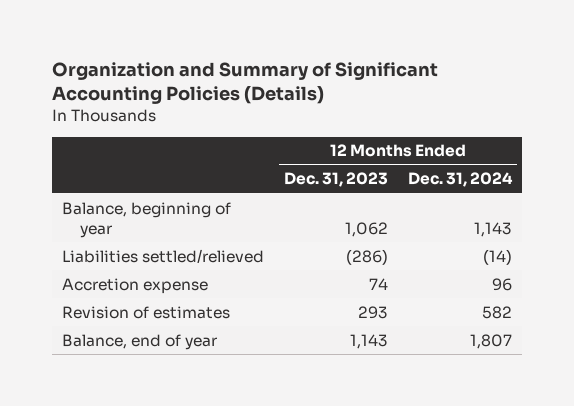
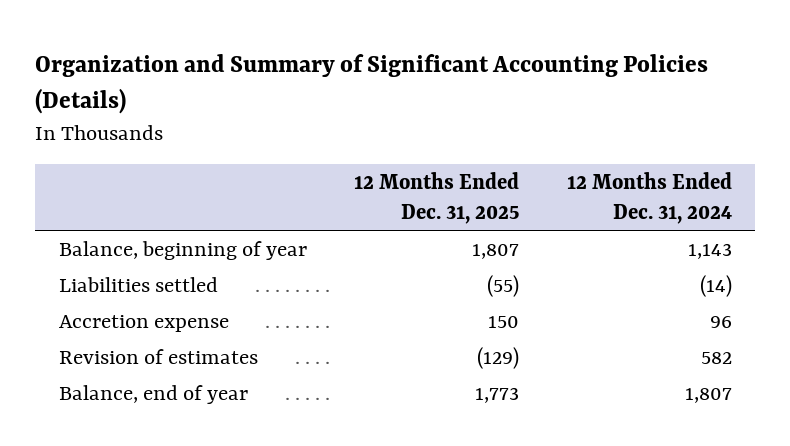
[283,172,388,188] Dec. 31, 2023 -> none
none -> [354,171,520,224] 12 Months Ended Dec. 31, 2025
[62,248,265,263] Liabilities settled/relieved -> [58,276,218,292] Liabilities settled

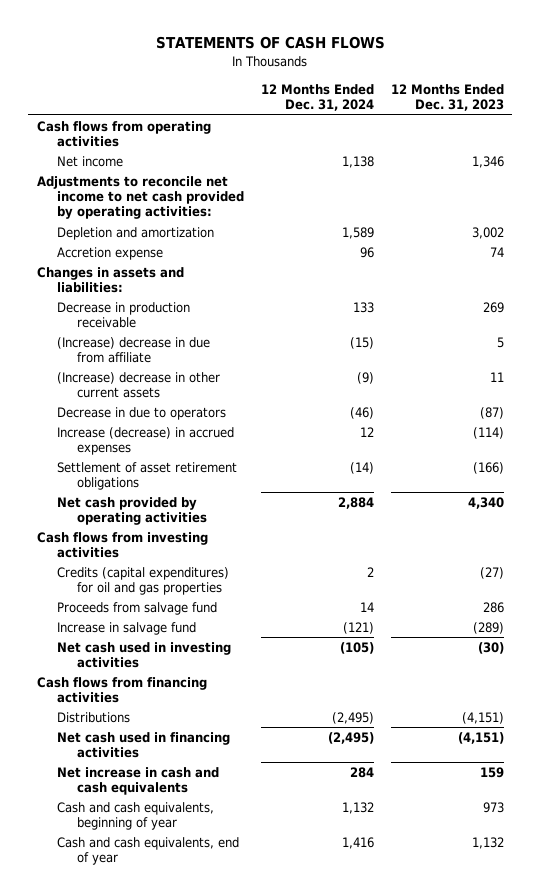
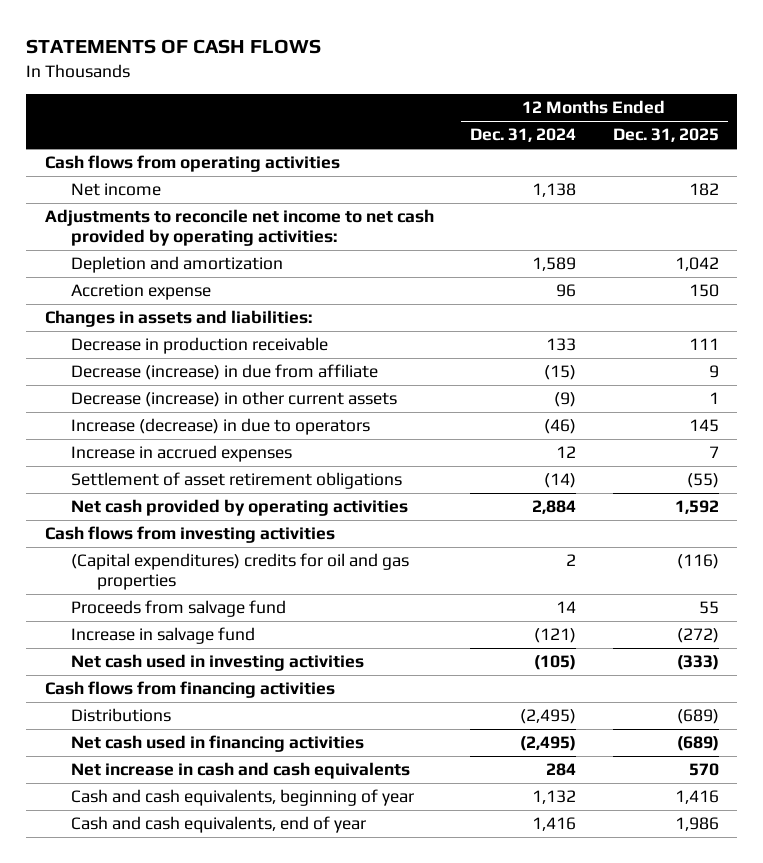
[390,83,504,112] 12 Months Ended Dec. 31, 2023 -> none
none -> [612,128,719,143] Dec. 31, 2025
[56,336,210,364] (Increase) decrease in due from affiliate -> [70,364,378,381] Decrease (increase) in due from affiliate
[56,371,220,399] (Increase) decrease in other current assets -> [70,391,397,408] Decrease (increase) in other current assets
[56,406,226,420] Decrease in due to operators -> [70,418,370,436] Increase (decrease) in due to operators
[56,426,234,456] Increase (decrease) in accrued expenses -> [70,445,292,463] Increase in accrued expenses
[56,566,229,596] Credits (capital expenditures) for oil and gas properties -> [70,553,409,591] (Capital expenditures) credits for oil and gas properties

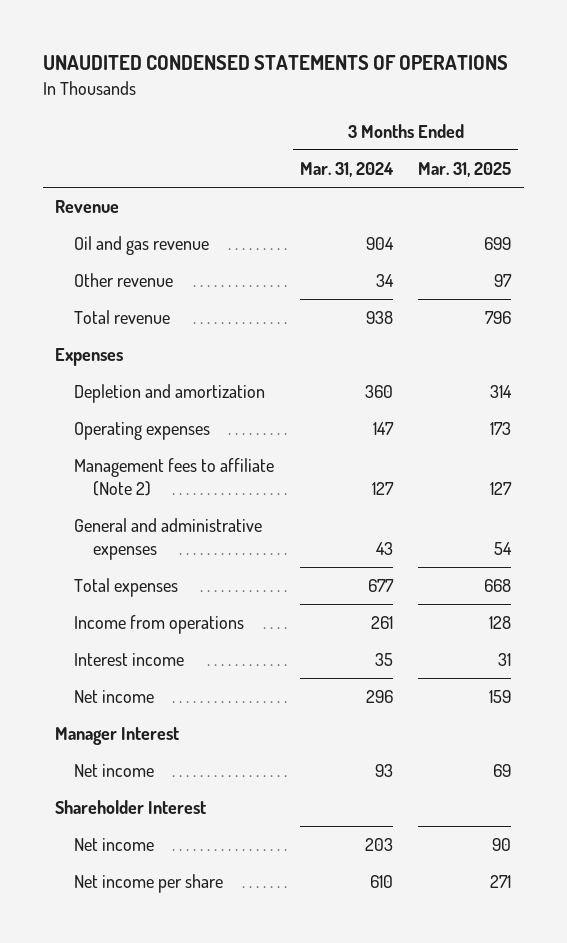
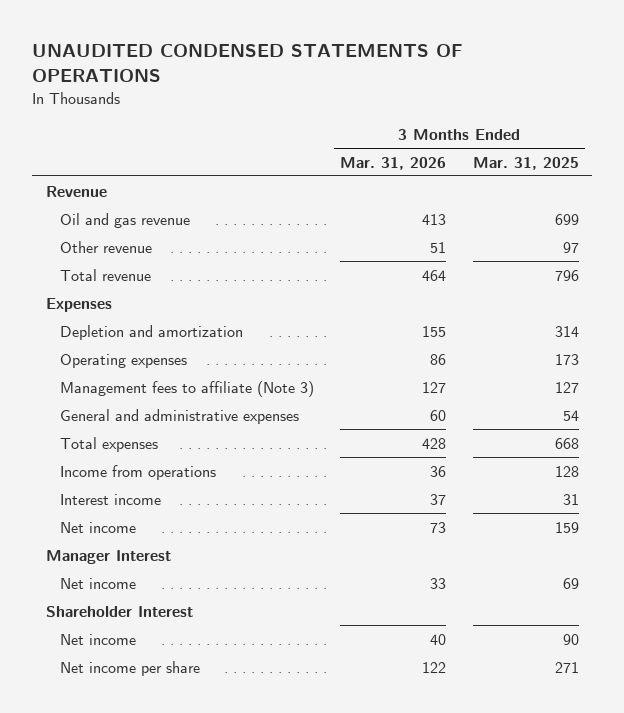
[299,161,394,177] Mar. 31, 2024 -> none
none -> [340,156,447,170] Mar. 31, 2026
[74,458,275,497] Management fees to affiliate (Note 2) -> [59,380,314,397] Management fees to affiliate (Note 3)

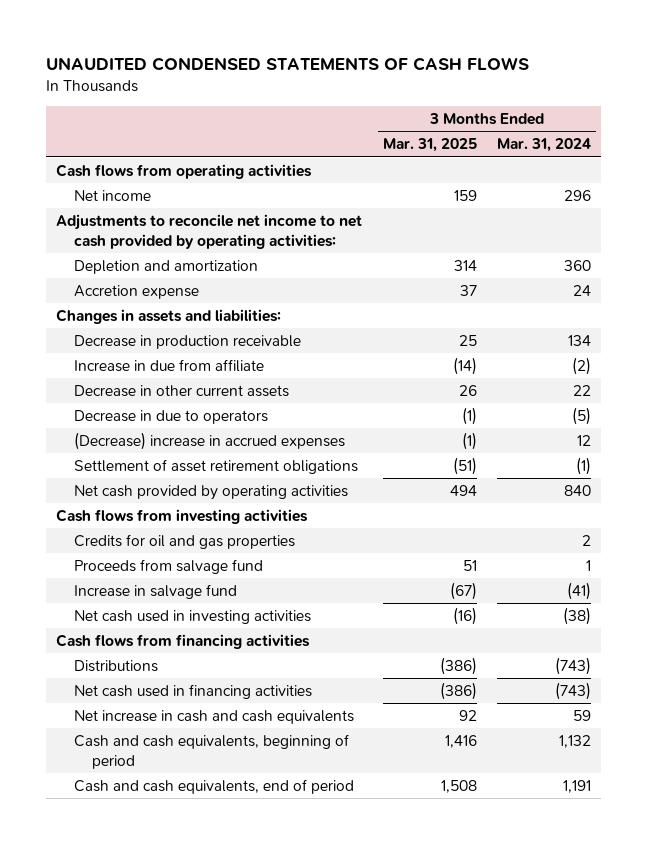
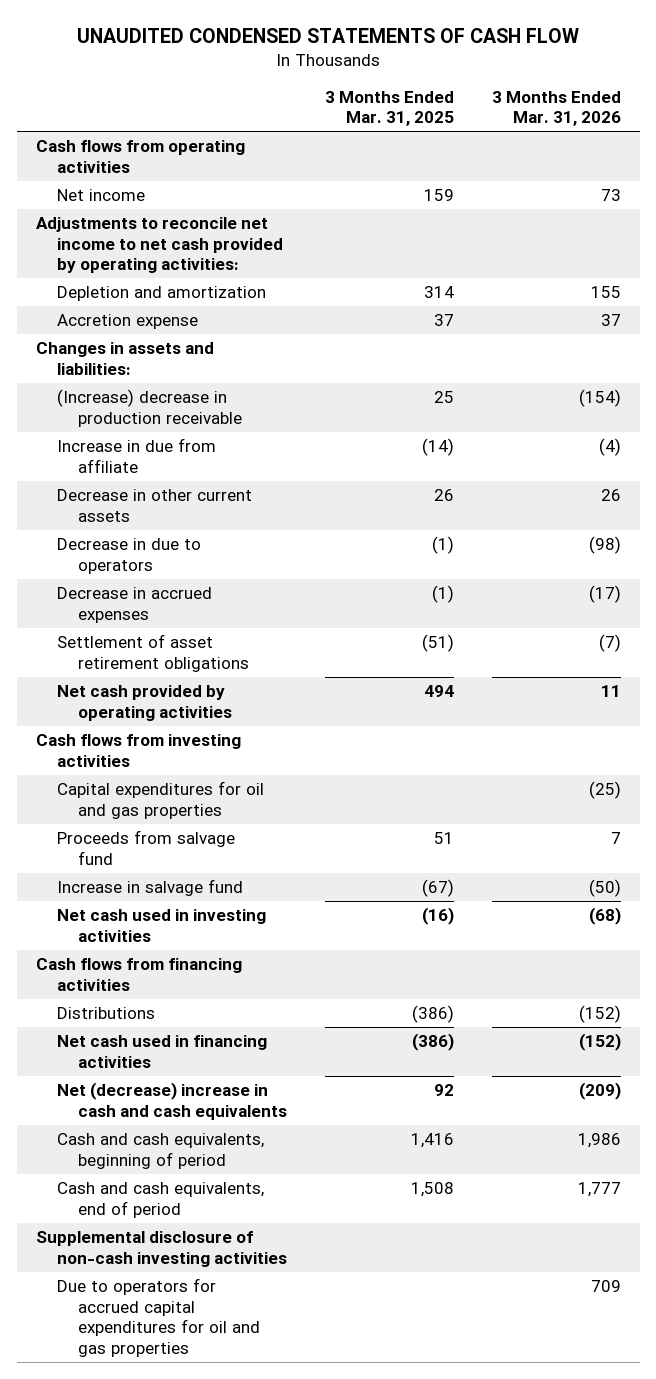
[45,56,529,71] UNAUDITED CONDENSED STATEMENTS OF CASH FLOWS -> [77,28,580,44] UNAUDITED CONDENSED STATEMENTS OF CASH FLOW
[497,138,592,153] Mar. 31, 2024 -> none
none -> [491,90,621,127] 3 Months Ended Mar. 31, 2026
[73,334,301,349] Decrease in production receivable -> [56,389,242,427] (Increase) decrease in production receivable
[73,431,345,450] (Decrease) increase in accrued expenses -> [56,587,212,623] Decrease in accrued expenses
[73,533,295,549] Credits for oil and gas properties -> [56,781,264,819] Capital expenditures for oil and gas properties
[73,709,354,724] Net increase in cash and cash equivalents -> [56,1082,287,1120] Net (decrease) increase in cash and cash equivalents
none -> [35,1231,287,1267] Supplemental disclosure of non-cash investing activities
none -> [56,1278,260,1357] Due to operators for accrued capital expenditures for oil and gas properties

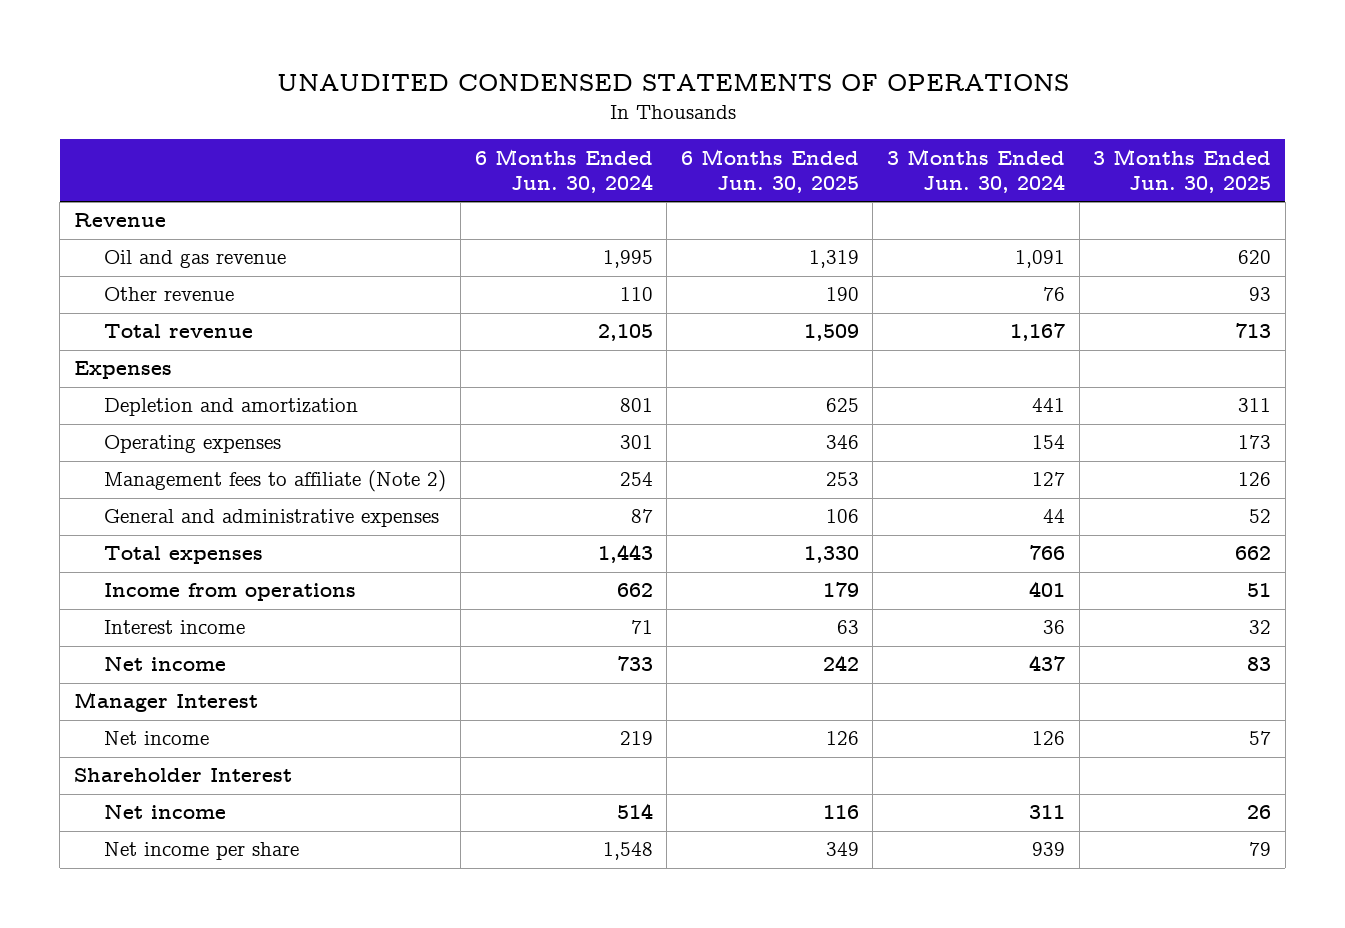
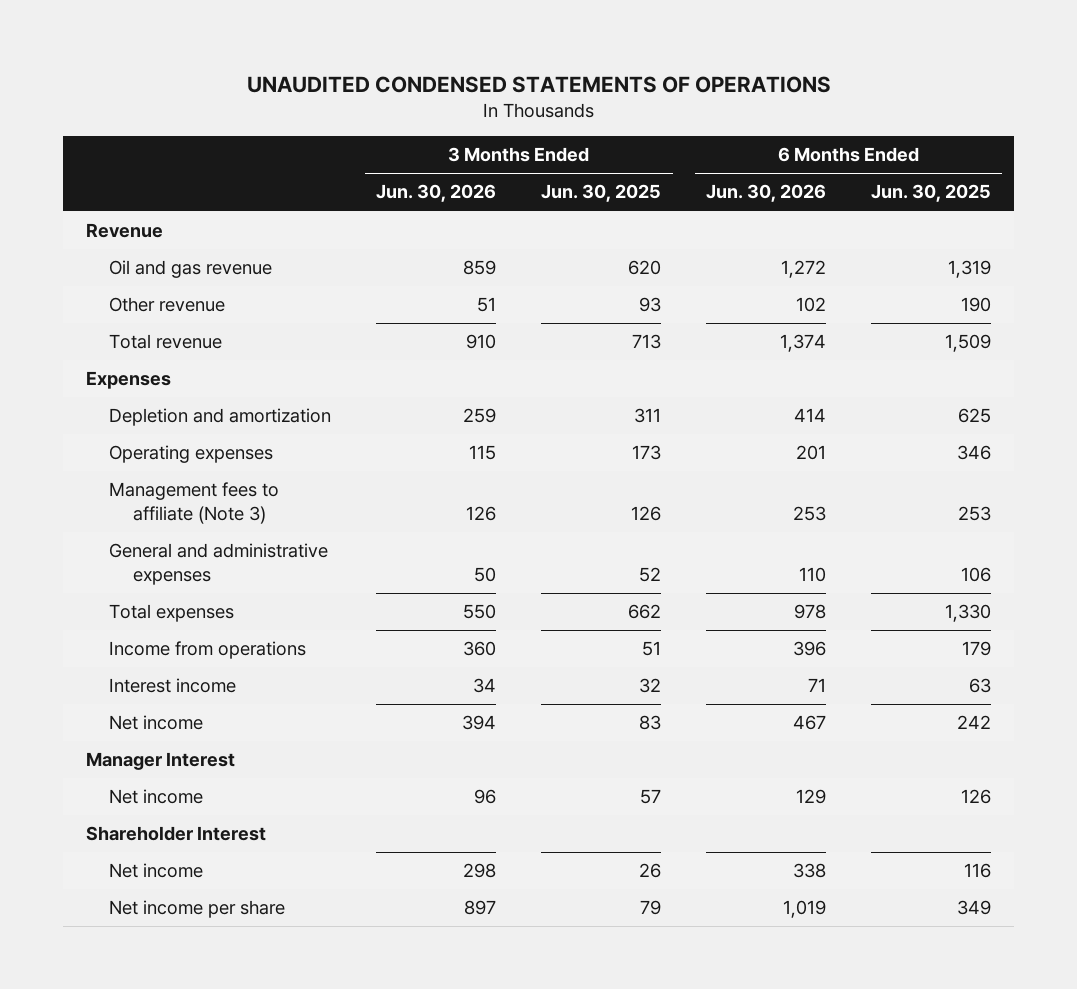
[474,148,653,194] 6 Months Ended Jun. 30, 2024 -> none
[887,148,1066,194] 3 Months Ended Jun. 30, 2024 -> none
none -> [376,184,497,203] Jun. 30, 2026
none -> [706,184,827,203] Jun. 30, 2026
[104,470,447,493] Management fees to affiliate (Note 2) -> [109,482,280,524] Management fees to affiliate (Note 3)

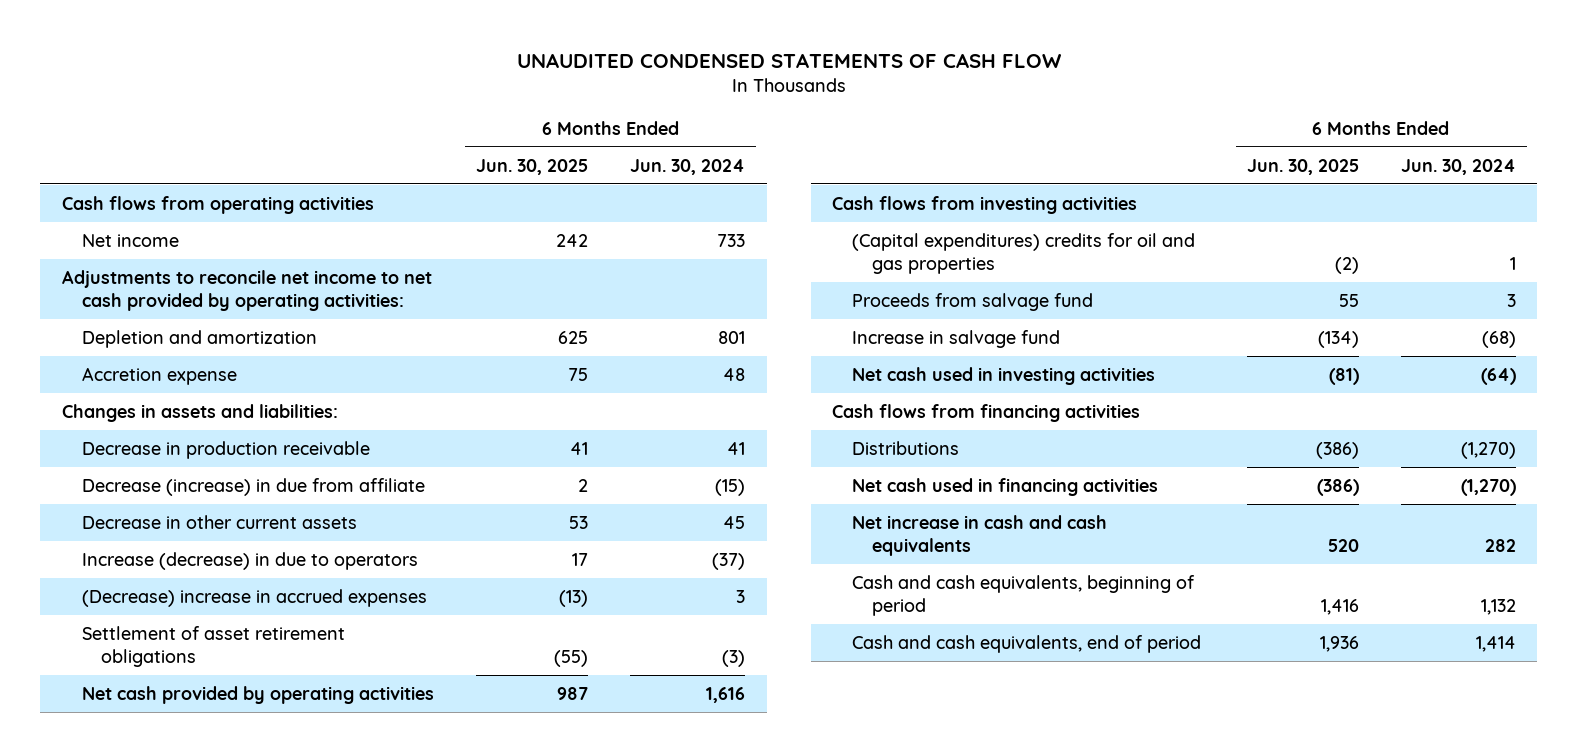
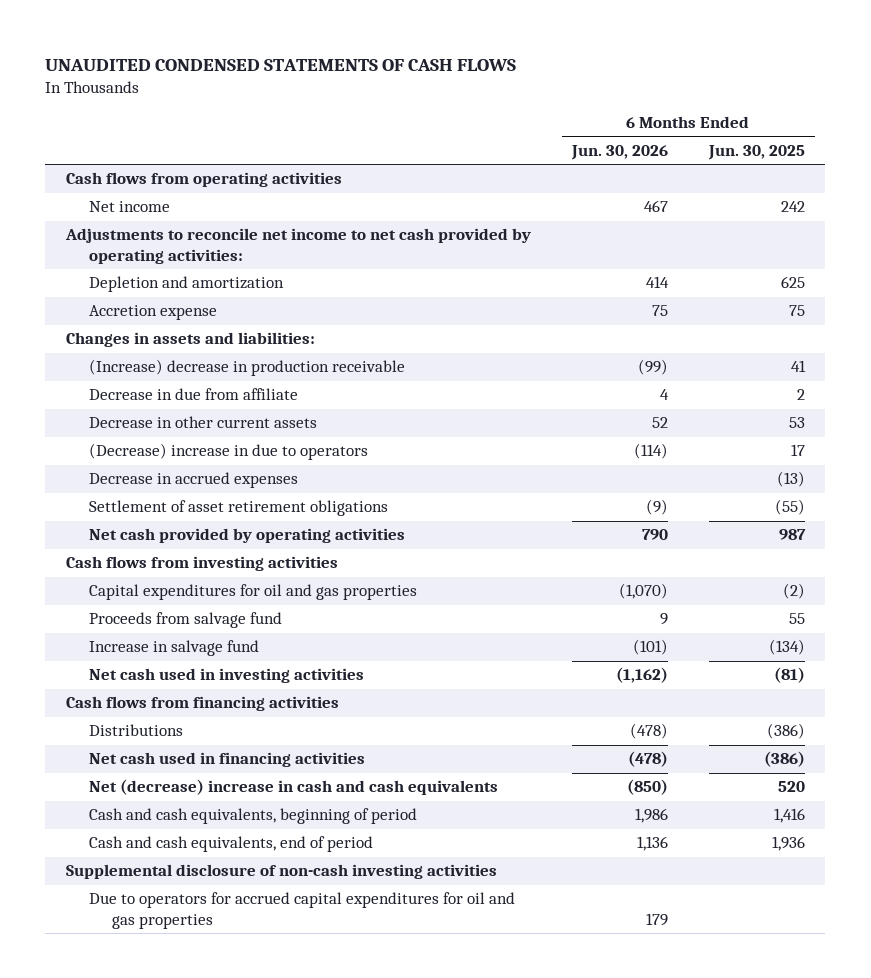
[516,53,1061,69] UNAUDITED CONDENSED STATEMENTS OF CASH FLOW -> [45,58,517,71] UNAUDITED CONDENSED STATEMENTS OF CASH FLOWS
[630,158,746,175] Jun. 30, 2024 -> none
none -> [570,144,668,160] Jun. 30, 2026
[81,440,370,459] Decrease in production receivable -> [88,359,405,377] (Increase) decrease in production receivable
[81,477,425,496] Decrease (increase) in due from affiliate -> [88,388,298,401] Decrease in due from affiliate
[81,551,418,570] Increase (decrease) in due to operators -> [88,443,368,461] (Decrease) increase in due to operators
[81,588,427,607] (Decrease) increase in accrued expenses -> [88,472,298,489] Decrease in accrued expenses
[852,232,1196,274] (Capital expenditures) credits for oil and gas properties -> [88,584,417,601] Capital expenditures for oil and gas properties
[852,514,1108,556] Net increase in cash and cash equivalents -> [88,779,498,796] Net (decrease) increase in cash and cash equivalents
none -> [65,864,497,880] Supplemental disclosure of non-cash investing activities
none -> [88,892,515,930] Due to operators for accrued capital expenditures for oil and gas properties

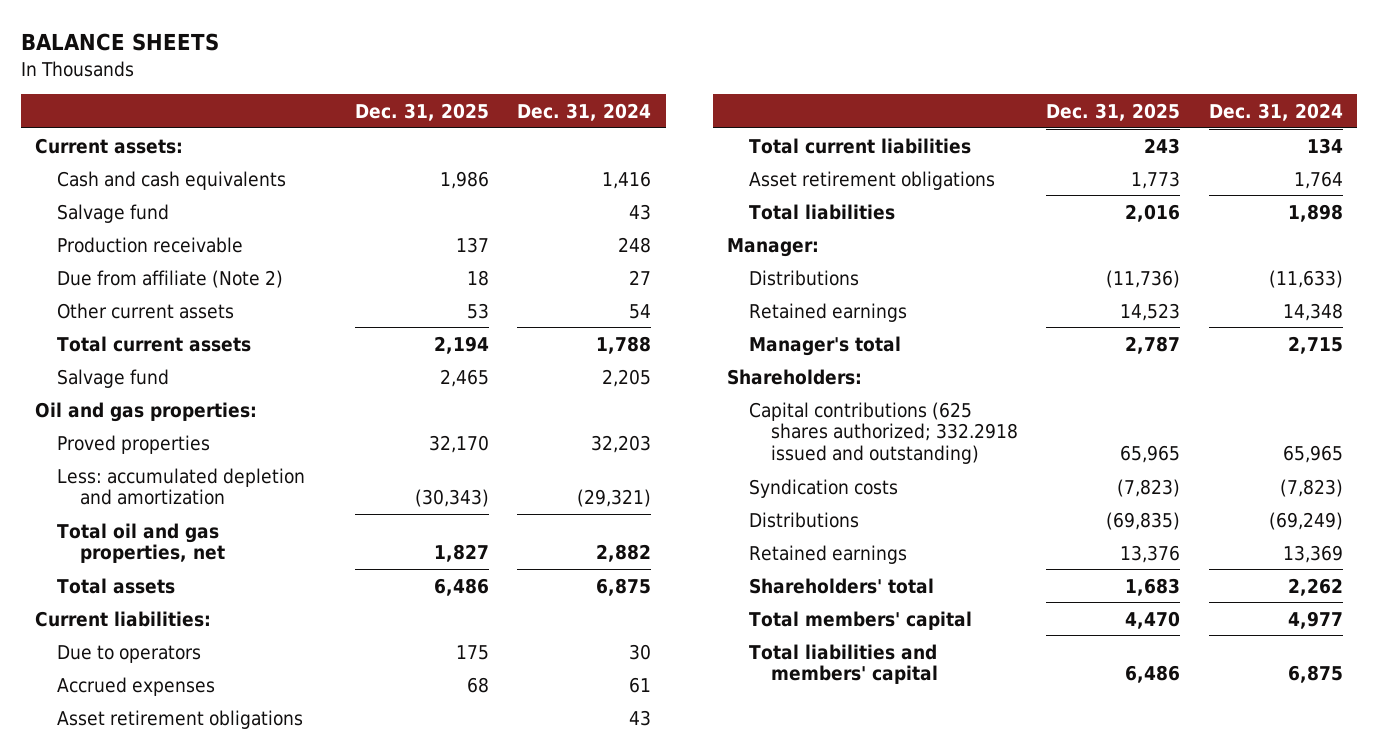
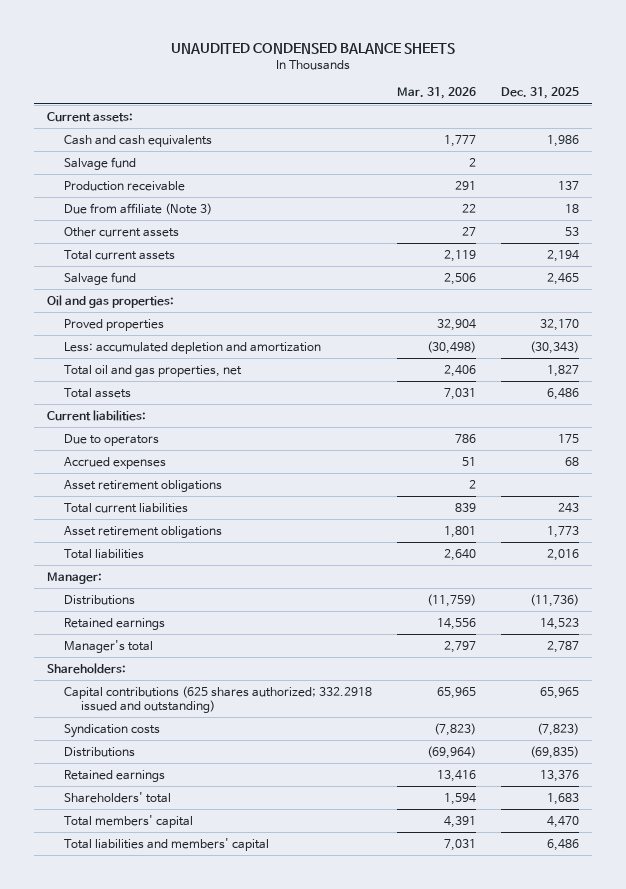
[21,33,220,52] BALANCE SHEETS -> [170,42,455,54] UNAUDITED CONDENSED BALANCE SHEETS
[517,102,652,121] Dec. 31, 2024 -> none
none -> [397,87,477,100] Mar. 31, 2026
[57,269,284,288] Due from affiliate (Note 2) -> [64,202,213,215] Due from affiliate (Note 3)

